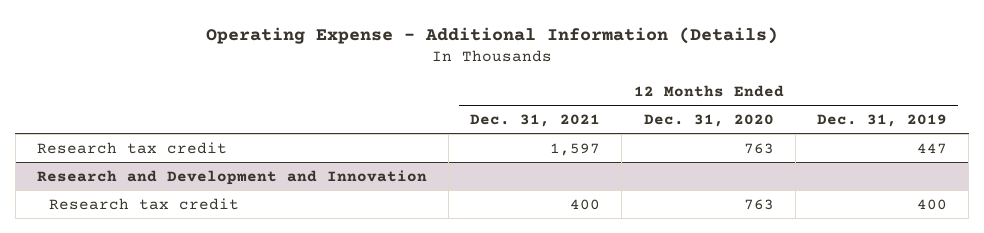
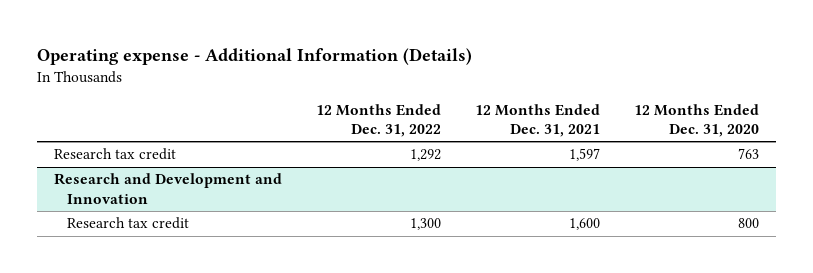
[205,26,778,44] Operating Expense - Additional Information (Details) -> [36,47,472,65] Operating expense - Additional Information (Details)
[816,113,947,127] Dec. 31, 2019 -> none
none -> [315,103,441,137] 12 Months Ended Dec. 31, 2022
[570,198,601,210] 400 -> [568,218,600,231] 1,600
[743,198,774,210] 763 -> [738,218,760,229] 800

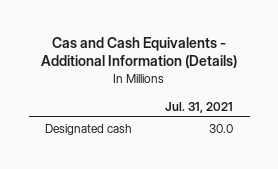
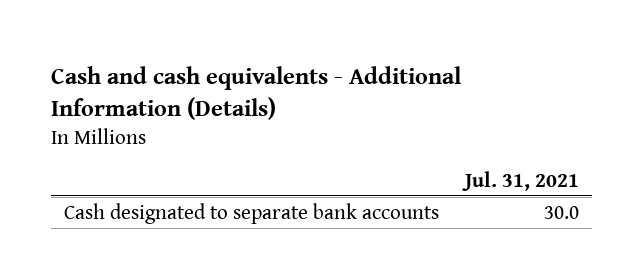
[41,36,238,69] Cas and Cash Equivalents - Additional Information (Details) -> [51,65,463,121] Cash and cash equivalents - Additional Information (Details)
[45,124,133,136] Designated cash -> [64,202,440,224] Cash designated to separate bank accounts

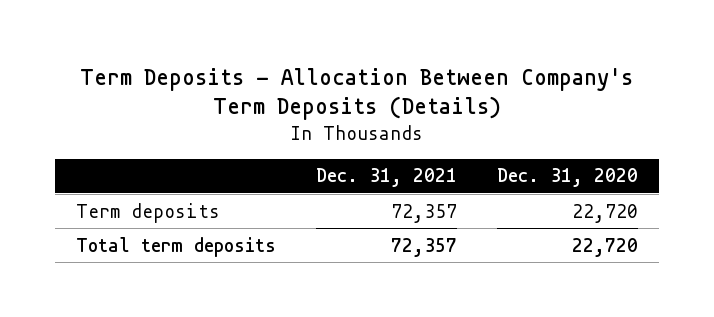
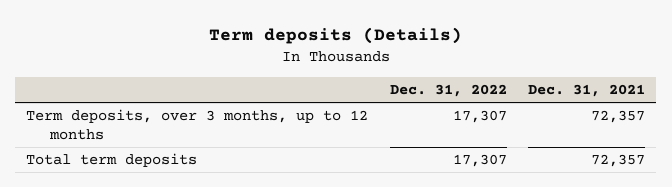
[79,67,633,121] Term Deposits - Allocation Between Company's Term Deposits (Details) -> [208,26,462,44] Term deposits (Details)
[497,168,639,188] Dec. 31, 2020 -> none
none -> [389,84,507,98] Dec. 31, 2022
[75,202,220,223] Term deposits -> [26,109,369,141] Term deposits, over 3 months, up to 12 months

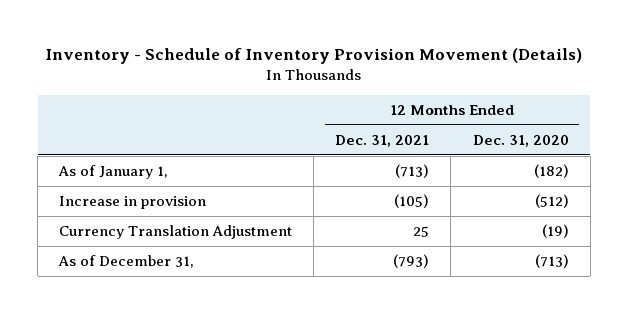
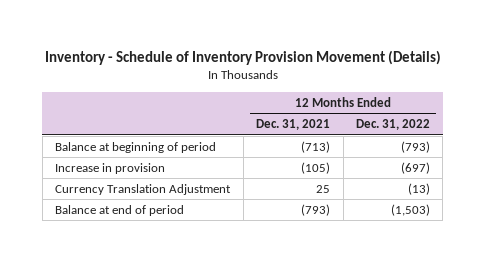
[472,134,569,147] Dec. 31, 2020 -> none
none -> [355,119,430,131] Dec. 31, 2022
[58,164,169,179] As of January 1, -> [55,141,217,153] Balance at beginning of period
[58,254,195,268] As of December 31, -> [55,204,185,216] Balance at end of period

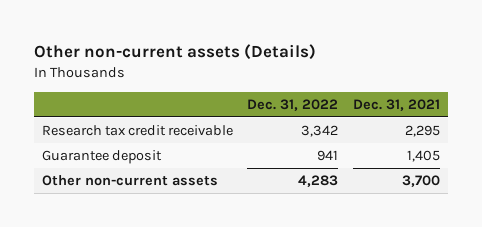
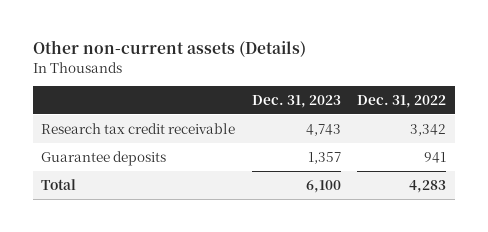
[353,98,441,111] Dec. 31, 2021 -> none
none -> [251,94,341,108] Dec. 31, 2023
[41,150,162,165] Guarantee deposit -> [41,150,167,166] Guarantee deposits
[41,175,218,187] Other non-current assets -> [41,178,77,190] Total

